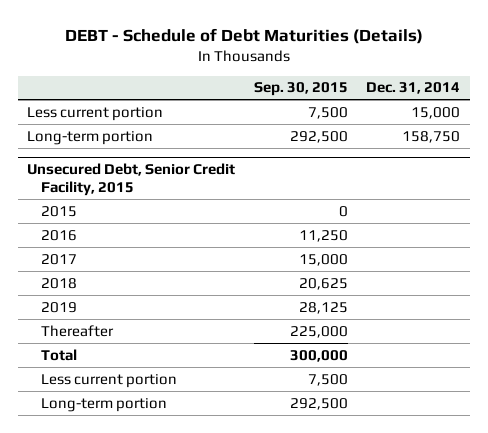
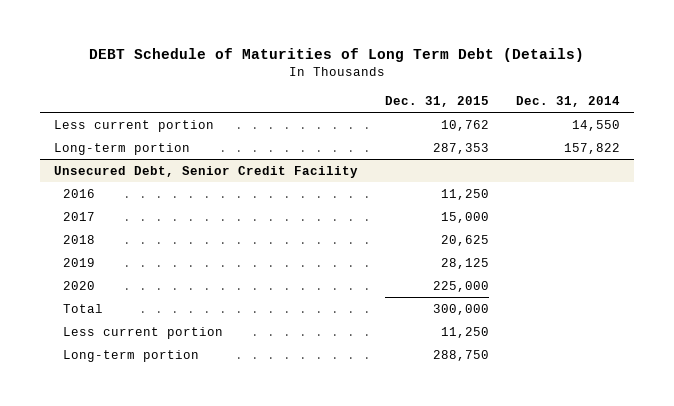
[64,27,423,44] DEBT - Schedule of Debt Maturities (Details) -> [88,48,584,63] DEBT Schedule of Maturities of Long Term Debt (Details)
[253,82,348,97] Sep. 30, 2015 -> none
none -> [384,95,489,107] Dec. 31, 2015
[40,205,77,217] 2015 -> none
[411,106,461,119] 15,000 -> [572,119,621,131] 14,550
[402,130,461,143] 158,750 -> [564,142,621,154] 157,822
[27,162,236,196] Unsecured Debt, Senior Credit Facility, 2015 -> [53,165,358,178] Unsecured Debt, Senior Credit Facility
[40,324,114,337] Thereafter -> none
none -> [63,280,96,290] 2020

